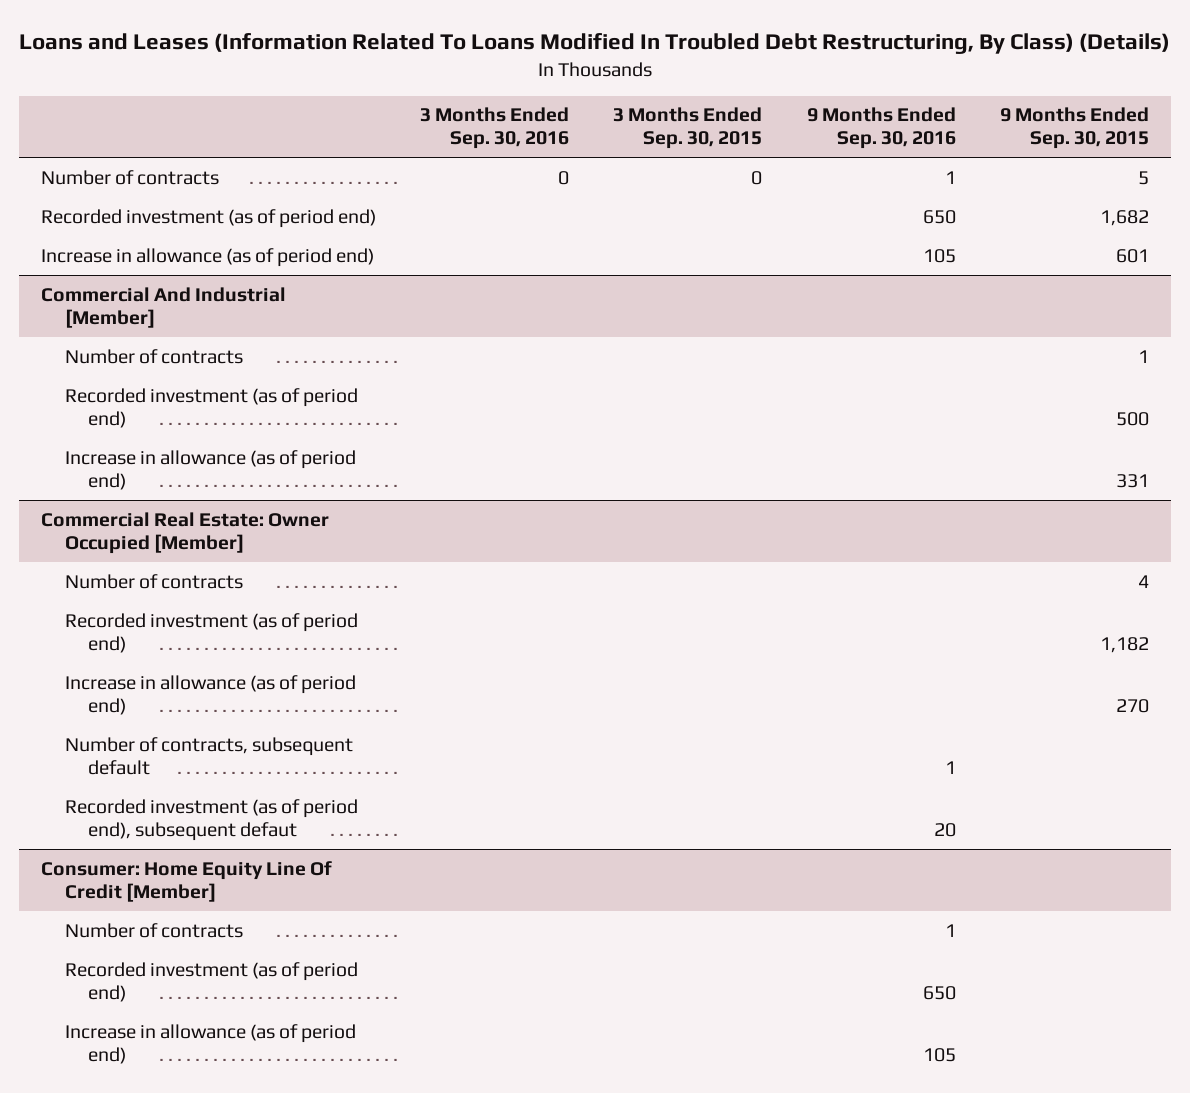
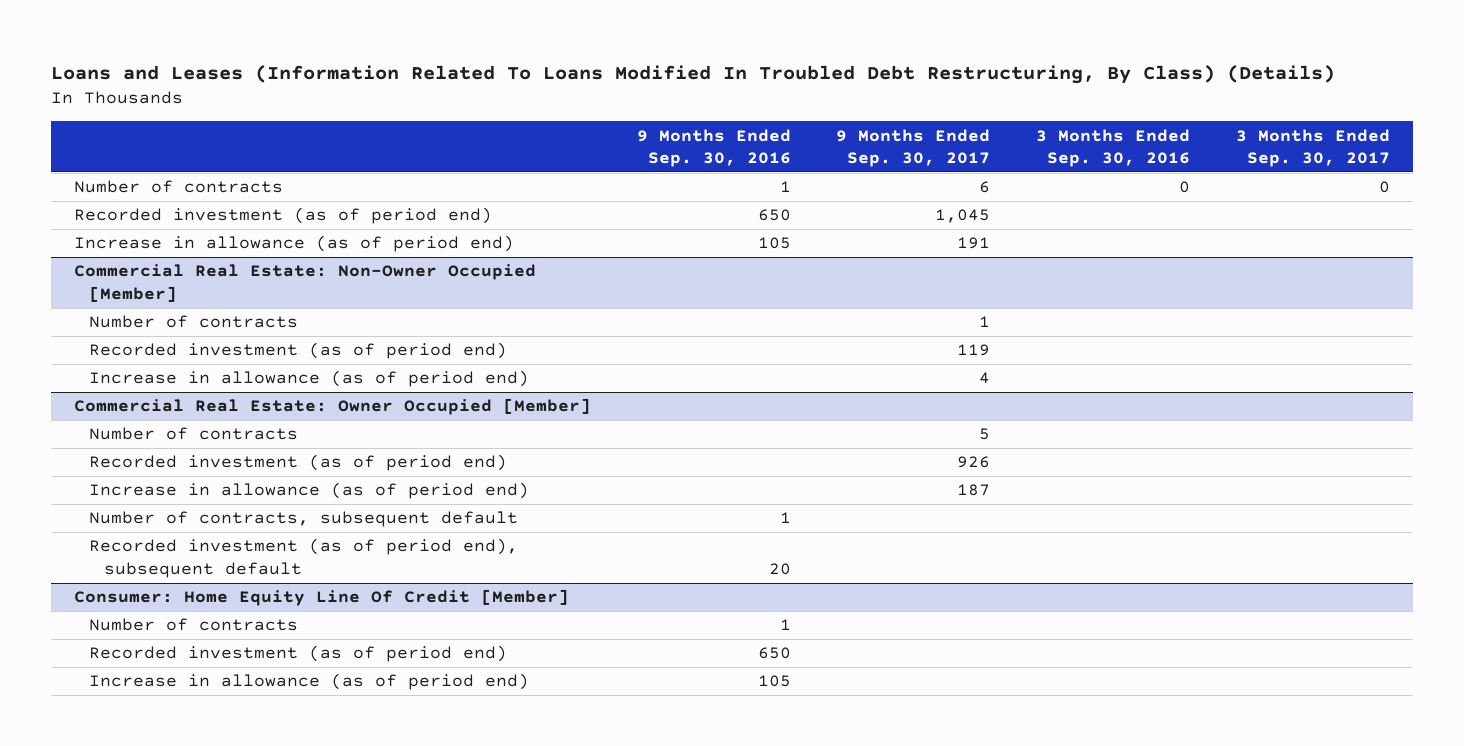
[613,107,763,150] 3 Months Ended Sep. 30, 2015 -> none
[999,107,1149,150] 9 Months Ended Sep. 30, 2015 -> none
none -> [836,128,991,168] 9 Months Ended Sep. 30, 2017
none -> [1235,128,1390,168] 3 Months Ended Sep. 30, 2017
[40,286,286,328] Commercial And Industrial [Member] -> none
[64,348,243,364] Number of contracts -> none
[64,387,358,428] Recorded investment (as of period end) -> none
[64,449,356,490] Increase in allowance (as of period end) -> none
none -> [74,264,537,302] Commercial Real Estate: Non-Owner Occupied [Member]
none -> [89,315,299,329] Number of contracts
none -> [89,342,508,360] Recorded investment (as of period end)
none -> [89,370,530,388] Increase in allowance (as of period end)
[64,798,358,841] Recorded investment (as of period end), subsequent defaut -> [89,538,519,578] Recorded investment (as of period end), subsequent default

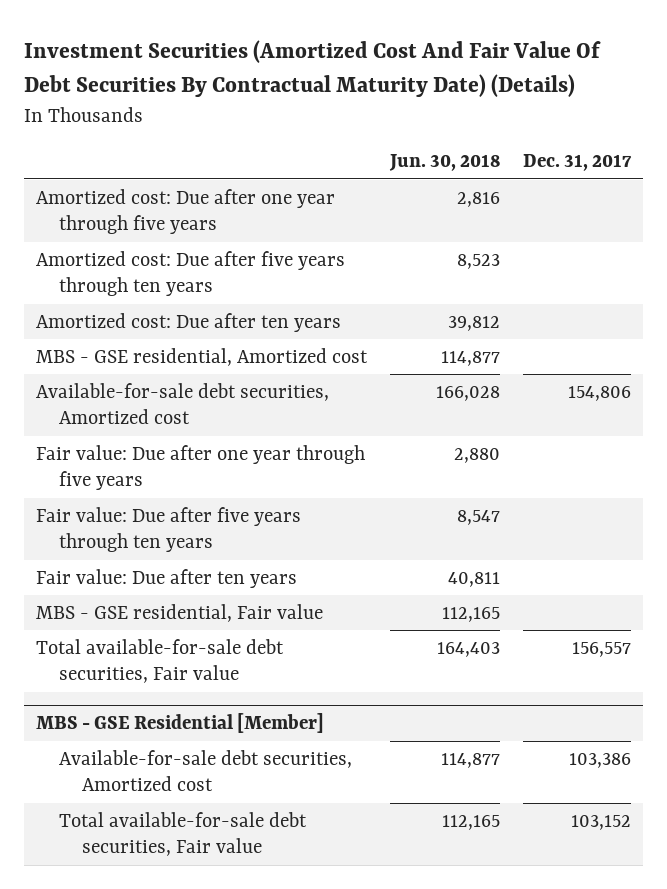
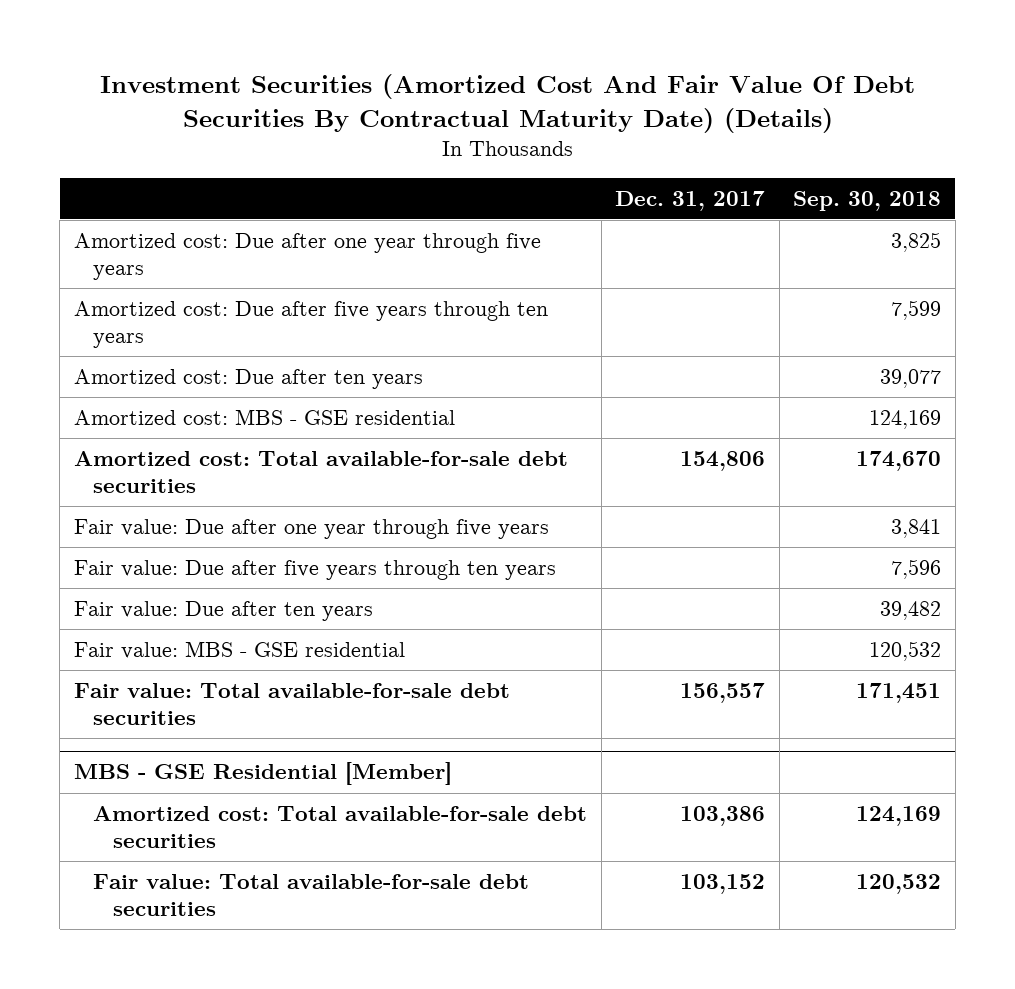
[389,154,501,172] Jun. 30, 2018 -> none
none -> [793,190,942,211] Sep. 30, 2018
[35,347,368,366] MBS - GSE residential, Amortized cost -> [73,409,455,426] Amortized cost: MBS - GSE residential
[35,382,329,425] Available-for-sale debt securities, Amortized cost -> [73,451,568,493] Amortized cost: Total available-for-sale debt securities
[35,603,323,622] MBS - GSE residential, Fair value -> [73,641,405,660] Fair value: MBS - GSE residential
[35,638,284,684] Total available-for-sale debt securities, Fair value -> [73,683,510,725] Fair value: Total available-for-sale debt securities
[59,749,353,792] Available-for-sale debt securities, Amortized cost -> [93,806,588,848] Amortized cost: Total available-for-sale debt securities
[59,811,308,857] Total available-for-sale debt securities, Fair value -> [93,874,530,916] Fair value: Total available-for-sale debt securities

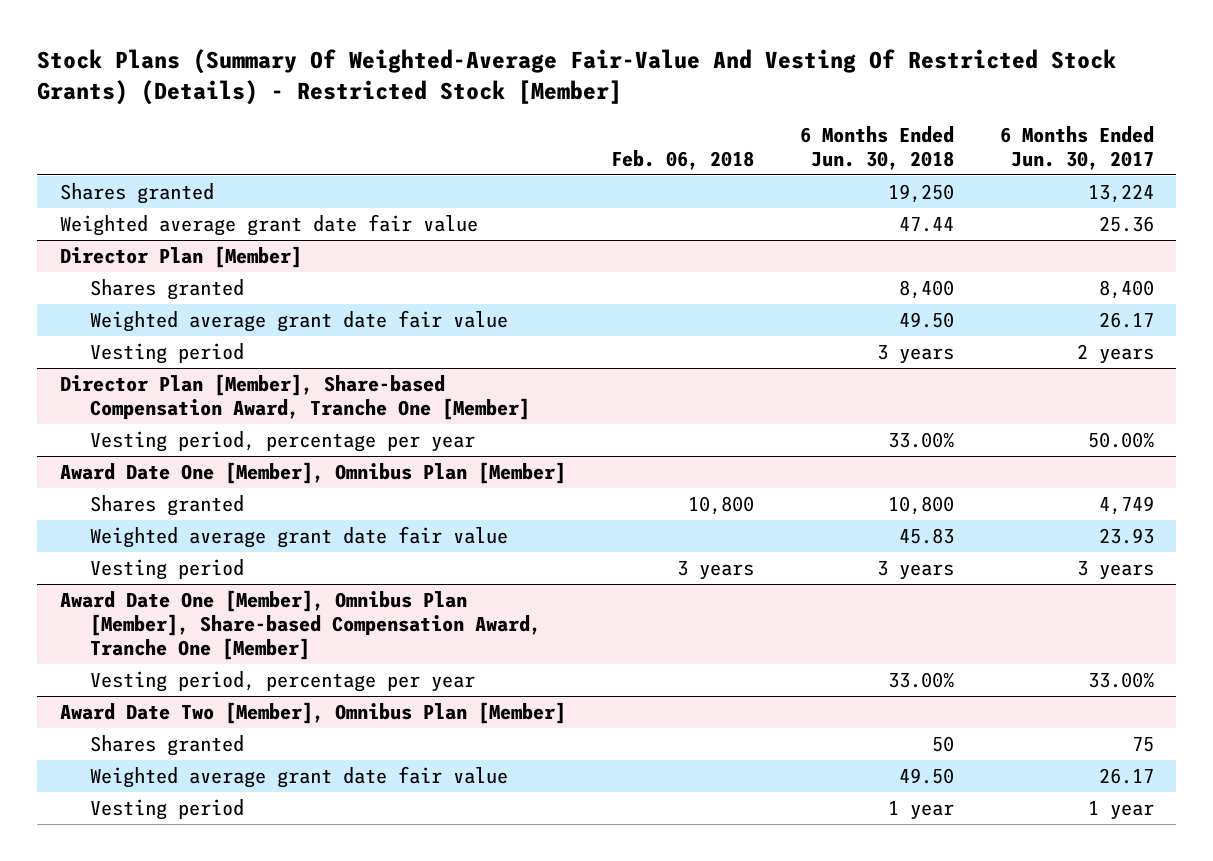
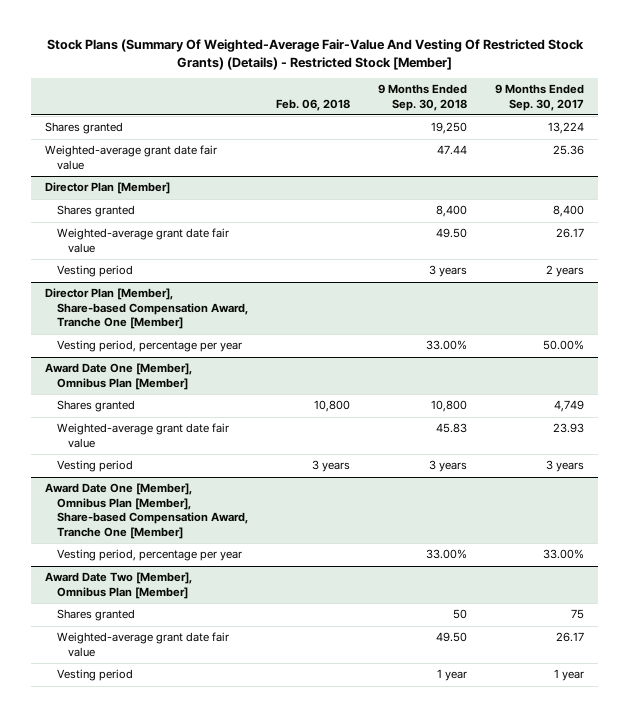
[800,125,955,170] 6 Months Ended Jun. 30, 2018 -> none
[999,125,1154,170] 6 Months Ended Jun. 30, 2017 -> none
none -> [378,84,468,111] 9 Months Ended Sep. 30, 2018
none -> [495,84,585,111] 9 Months Ended Sep. 30, 2017
[59,214,478,237] Weighted average grant date fair value -> [45,145,218,170] Weighted-average grant date fair value
[90,310,509,333] Weighted average grant date fair value -> [56,228,229,253] Weighted-average grant date fair value
[90,526,509,549] Weighted average grant date fair value -> [56,423,229,448] Weighted-average grant date fair value
[90,766,509,789] Weighted average grant date fair value -> [56,632,229,657] Weighted-average grant date fair value

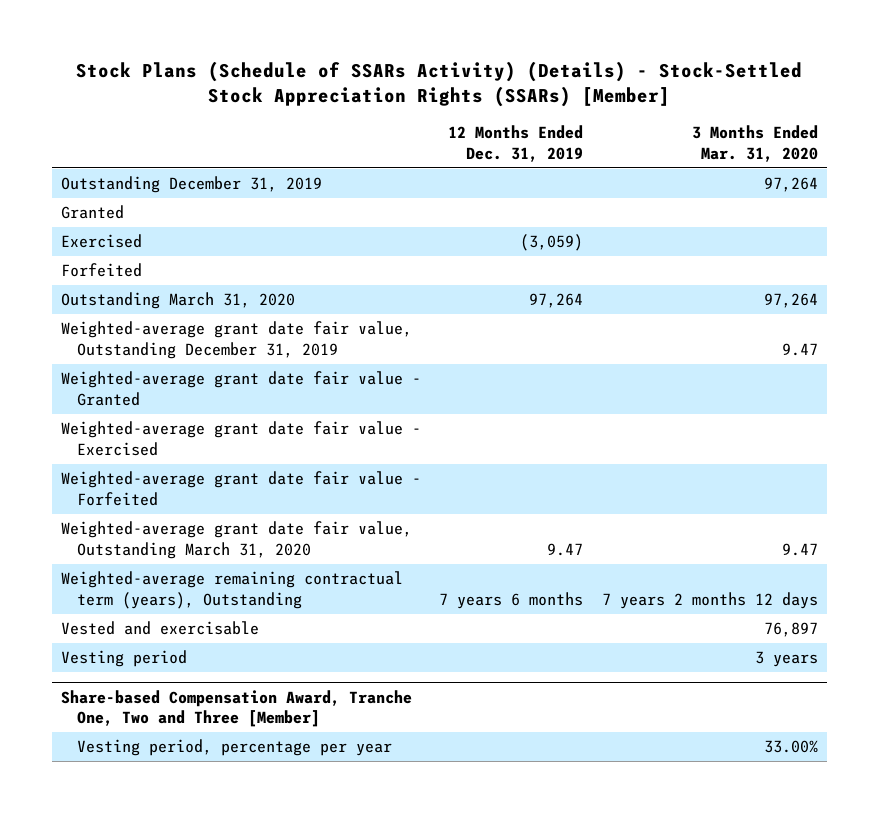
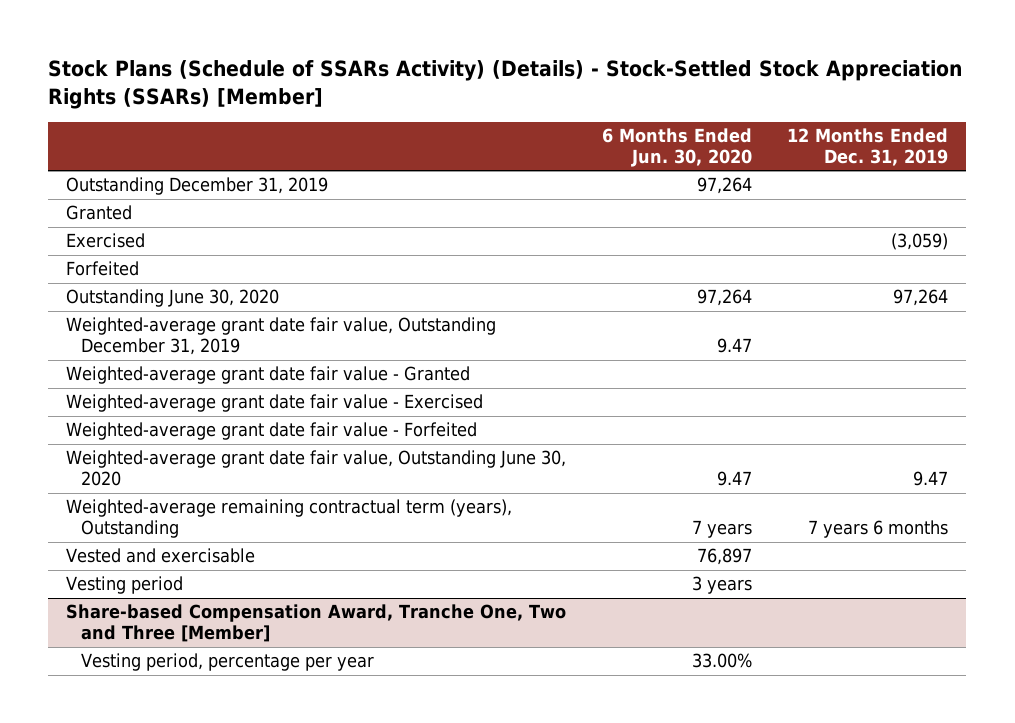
[691,125,818,162] 3 Months Ended Mar. 31, 2020 -> none
none -> [601,127,752,167] 6 Months Ended Jun. 30, 2020
[61,292,296,310] Outstanding March 31, 2020 -> [66,289,280,308] Outstanding June 30, 2020
[61,521,413,559] Weighted-average grant date fair value, Outstanding March 31, 2020 -> [66,450,567,487] Weighted-average grant date fair value, Outstanding June 30, 2020

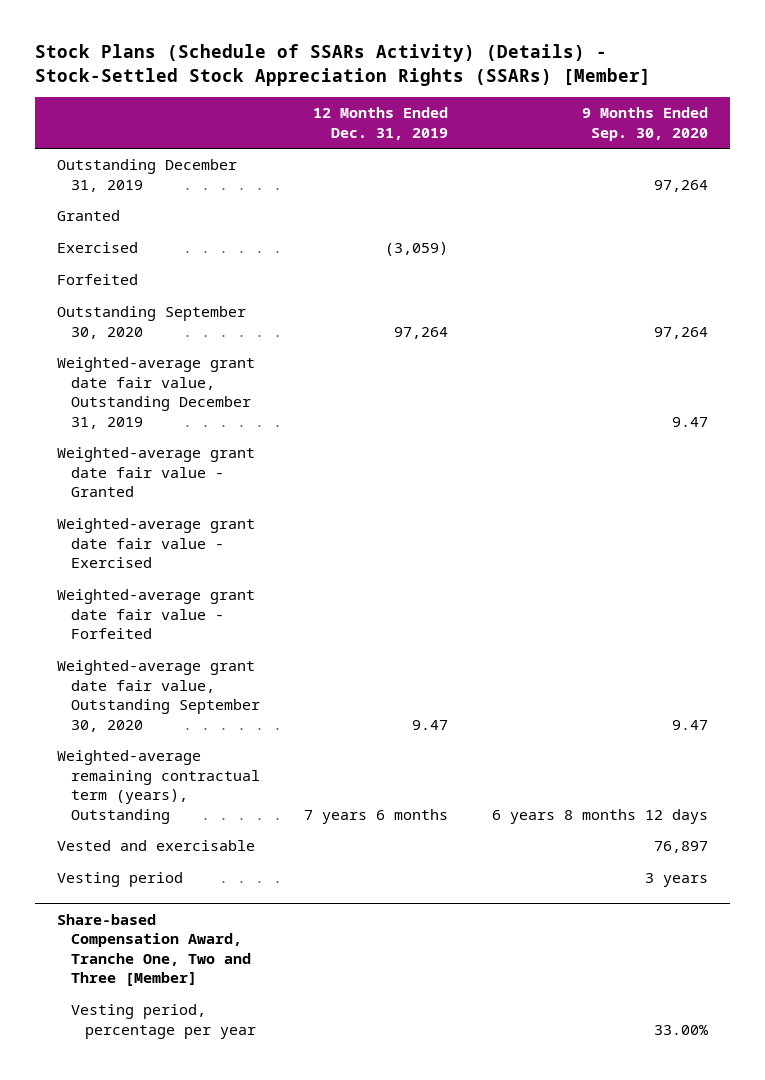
[601,127,752,167] 6 Months Ended Jun. 30, 2020 -> none
none -> [582,107,709,141] 9 Months Ended Sep. 30, 2020
[66,289,280,308] Outstanding June 30, 2020 -> [56,306,246,339] Outstanding September 30, 2020
[66,450,567,487] Weighted-average grant date fair value, Outstanding June 30, 2020 -> [56,660,261,732] Weighted-average grant date fair value, Outstanding September 30, 2020

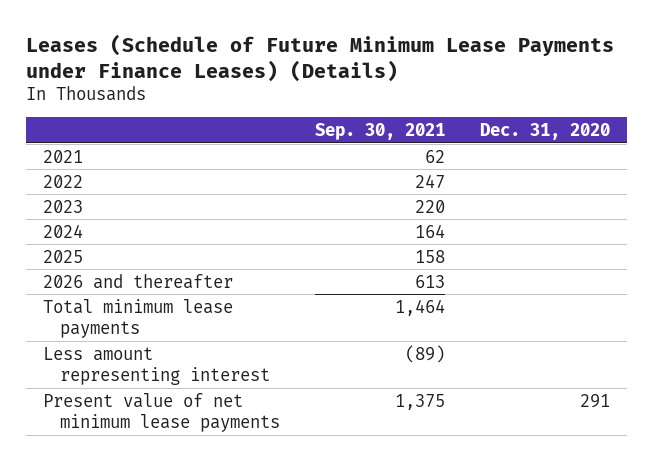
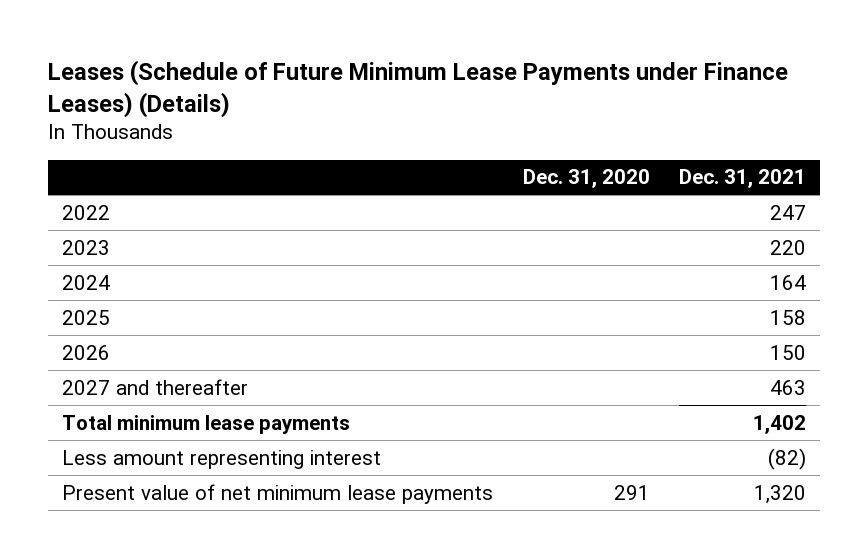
[314,122,445,140] Sep. 30, 2021 -> none
none -> [678,169,806,189] Dec. 31, 2021
[43,149,84,163] 2021 -> none
none -> [62,344,111,360] 2026
[43,273,234,289] 2026 and thereafter -> [62,378,249,395] 2027 and thereafter

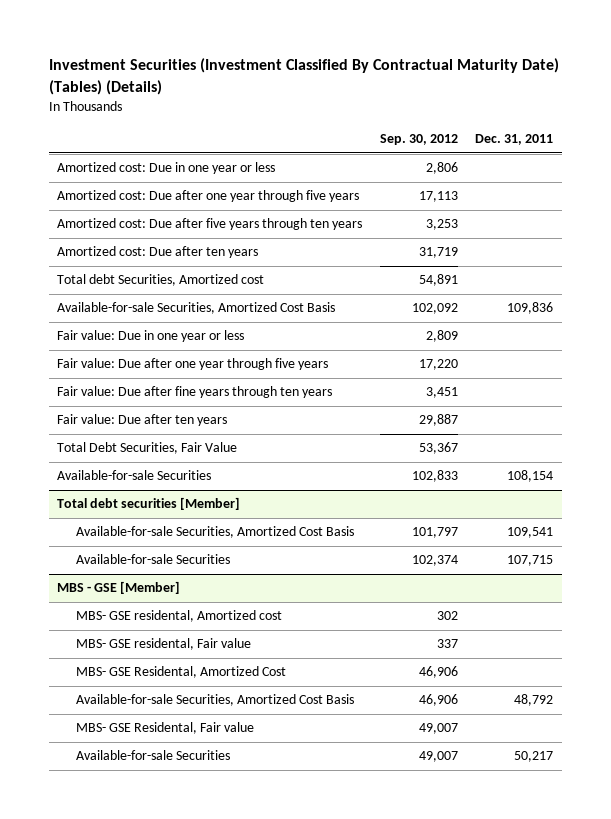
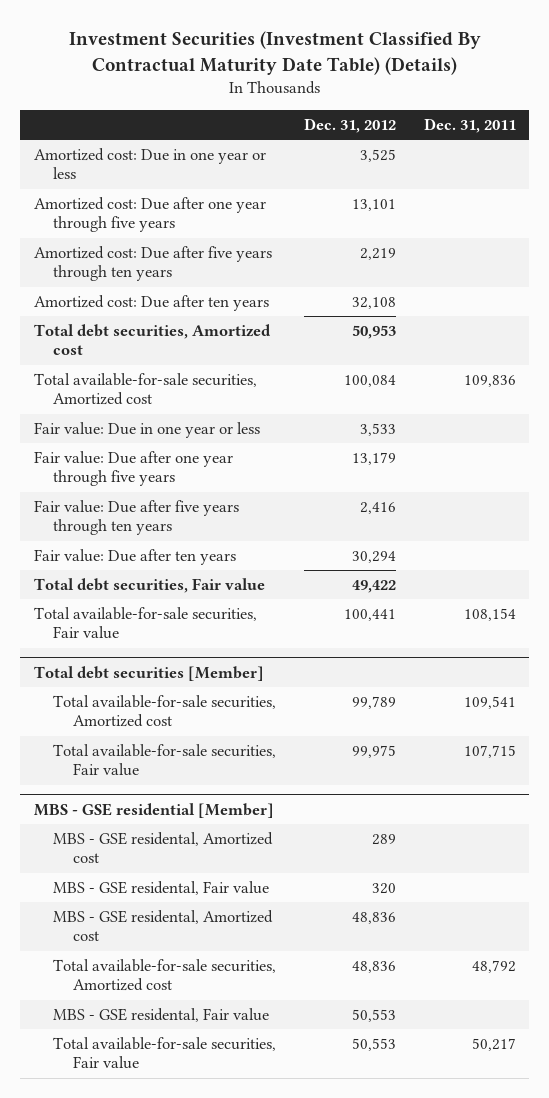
[48,58,559,96] Investment Securities (Investment Classified By Contractual Maturity Date) (Tables) (Details) -> [68,31,481,75] Investment Securities (Investment Classified By Contractual Maturity Date Table) (Details)
[379,134,458,146] Sep. 30, 2012 -> none
none -> [303,117,396,133] Dec. 31, 2012
[57,274,265,287] Total debt Securities, Amortized cost -> [33,324,271,356] Total debt securities, Amortized cost
[57,302,336,315] Available-for-sale Securities, Amortized Cost Basis -> [33,373,257,406] Total available-for-sale securities, Amortized cost
[57,386,333,399] Fair value: Due after fine years through ten years -> [33,500,239,536] Fair value: Due after five years through ten years
[57,442,238,455] Total Debt Securities, Fair Value -> [33,578,265,594] Total debt securities, Fair value
[57,470,212,481] Available-for-sale Securities -> [33,607,257,640] Total available-for-sale securities, Fair value
[76,526,355,539] Available-for-sale Securities, Amortized Cost Basis -> [53,695,277,728] Total available-for-sale securities, Amortized cost
[76,554,231,565] Available-for-sale Securities -> [53,744,277,777] Total available-for-sale securities, Fair value
[57,581,181,595] MBS - GSE [Member] -> [33,802,274,818] MBS - GSE residential [Member]
[76,610,283,623] MBS- GSE residental, Amortized cost -> [53,832,274,864] MBS - GSE residental, Amortized cost
[76,638,252,651] MBS- GSE residental, Fair value -> [53,881,270,896] MBS - GSE residental, Fair value
[76,666,287,679] MBS- GSE Residental, Amortized Cost -> [53,910,274,942] MBS - GSE residental, Amortized cost
[76,694,355,707] Available-for-sale Securities, Amortized Cost Basis -> [53,959,277,992] Total available-for-sale securities, Amortized cost
[76,722,255,735] MBS- GSE Residental, Fair value -> [53,1008,270,1023] MBS - GSE residental, Fair value
[76,750,231,761] Available-for-sale Securities -> [53,1037,277,1070] Total available-for-sale securities, Fair value

